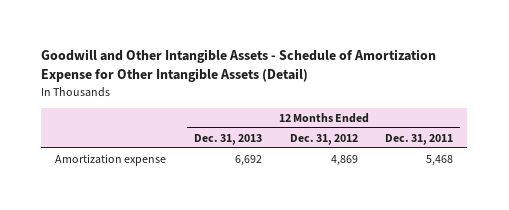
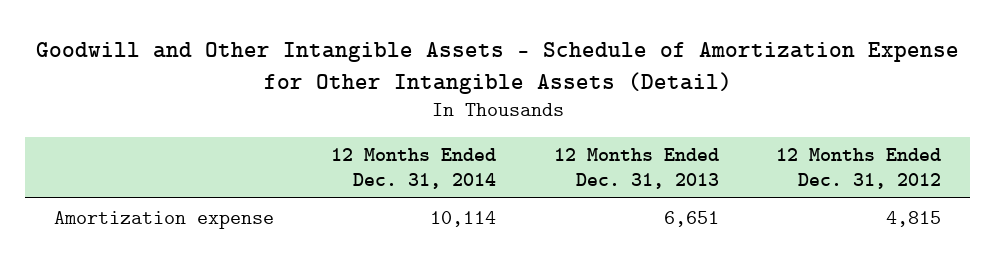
[385,133,454,145] Dec. 31, 2011 -> none
none -> [331,148,497,189] 12 Months Ended Dec. 31, 2014
[234,154,262,166] 6,692 -> [663,210,719,227] 6,651
[330,154,358,166] 4,869 -> [886,210,942,227] 4,815

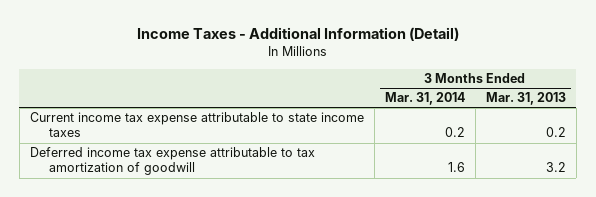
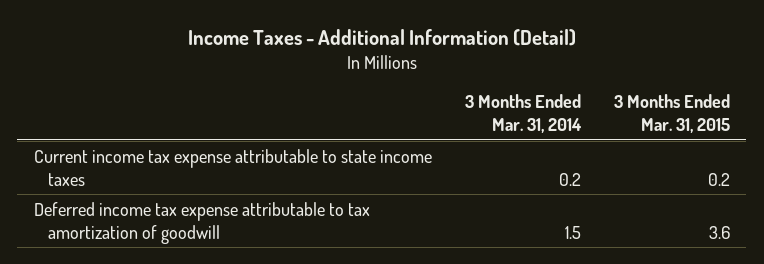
[485,92,566,106] Mar. 31, 2013 -> none
none -> [613,94,730,134] 3 Months Ended Mar. 31, 2015
[447,162,465,173] 1.6 -> [564,225,581,239] 1.5

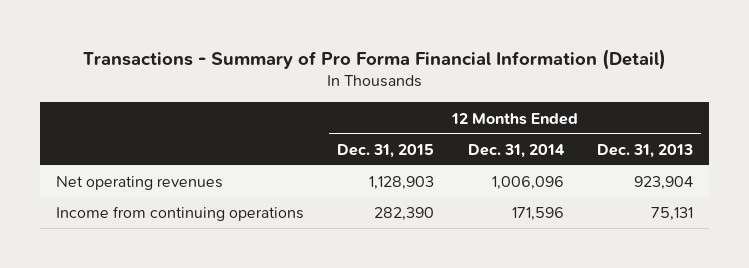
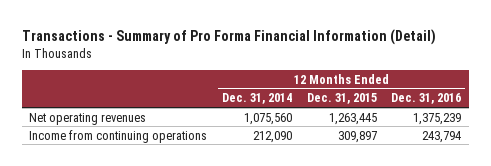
[596,143,693,158] Dec. 31, 2013 -> none
none -> [391,93,462,105] Dec. 31, 2016
[369,176,435,191] 1,128,903 -> [328,112,377,125] 1,263,445
[491,176,564,191] 1,006,096 -> [244,112,293,125] 1,075,560
[374,207,435,222] 282,390 -> [337,130,377,143] 309,897
[511,207,564,222] 171,596 -> [253,130,293,143] 212,090

